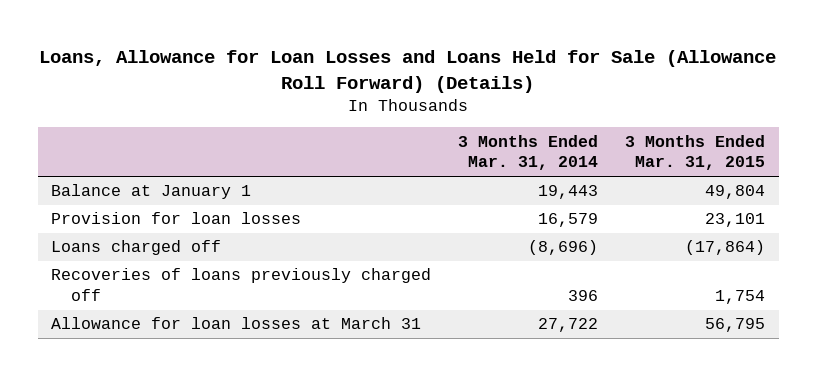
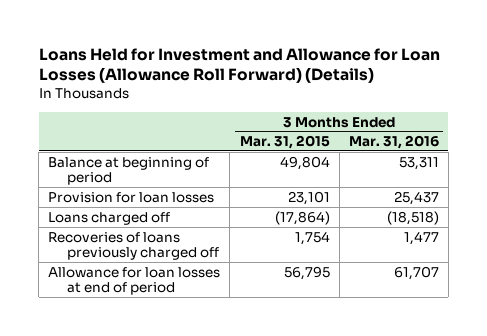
[39,50,777,93] Loans, Allowance for Loan Losses and Loans Held for Sale (Allowance Roll Forward) (Details) -> [38,47,440,84] Loans Held for Investment and Allowance for Loan Losses (Allowance Roll Forward) (Details)
[458,134,599,171] 3 Months Ended Mar. 31, 2014 -> none
none -> [348,135,439,150] Mar. 31, 2016
[51,184,252,200] Balance at January 1 -> [48,156,210,186] Balance at beginning of period
[51,317,422,330] Allowance for loan losses at March 31 -> [48,266,221,296] Allowance for loan losses at end of period

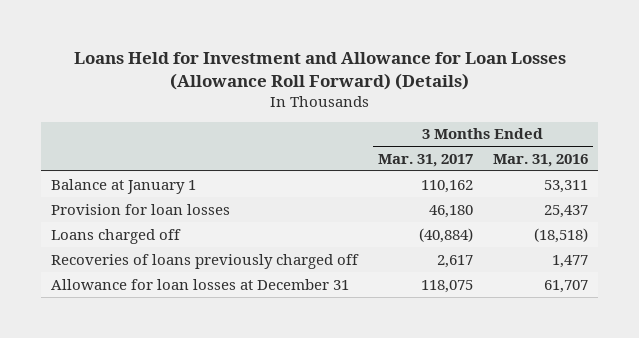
[239,135,330,150] Mar. 31, 2015 -> none
none -> [378,153,474,167] Mar. 31, 2017
[48,156,210,186] Balance at beginning of period -> [50,178,196,194] Balance at January 1
[48,266,221,296] Allowance for loan losses at end of period -> [50,278,349,290] Allowance for loan losses at December 31

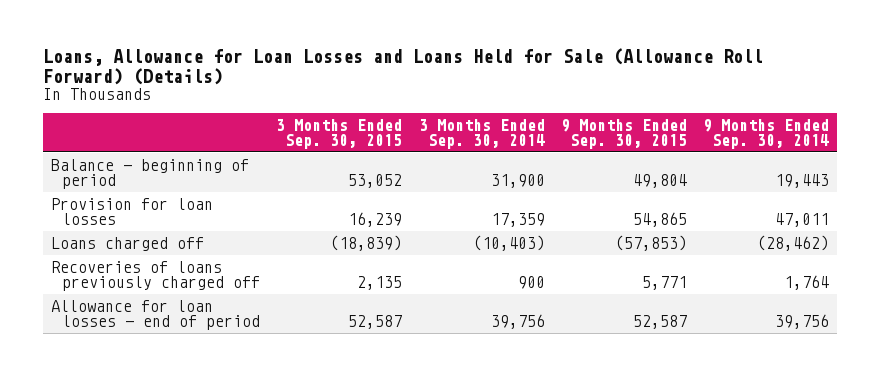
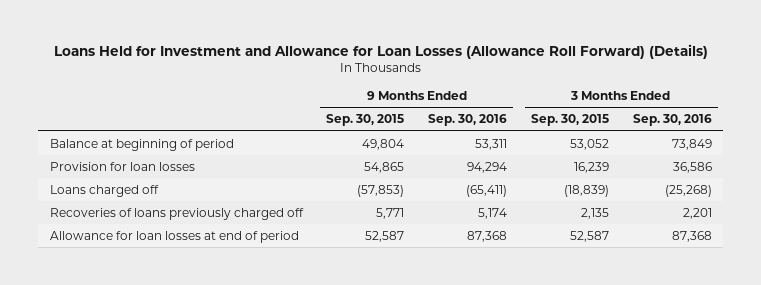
[42,47,763,85] Loans, Allowance for Loan Losses and Loans Held for Sale (Allowance Roll Forward) (Details) -> [53,44,708,60] Loans Held for Investment and Allowance for Loan Losses (Allowance Roll Forward) (Details)
[418,118,545,149] 3 Months Ended Sep. 30, 2014 -> none
[702,118,829,149] 9 Months Ended Sep. 30, 2014 -> none
none -> [428,114,508,127] Sep. 30, 2016
none -> [632,114,712,127] Sep. 30, 2016
[50,158,249,189] Balance - beginning of period -> [49,138,234,151] Balance at beginning of period
[50,299,261,330] Allowance for loan losses - end of period -> [49,230,299,243] Allowance for loan losses at end of period

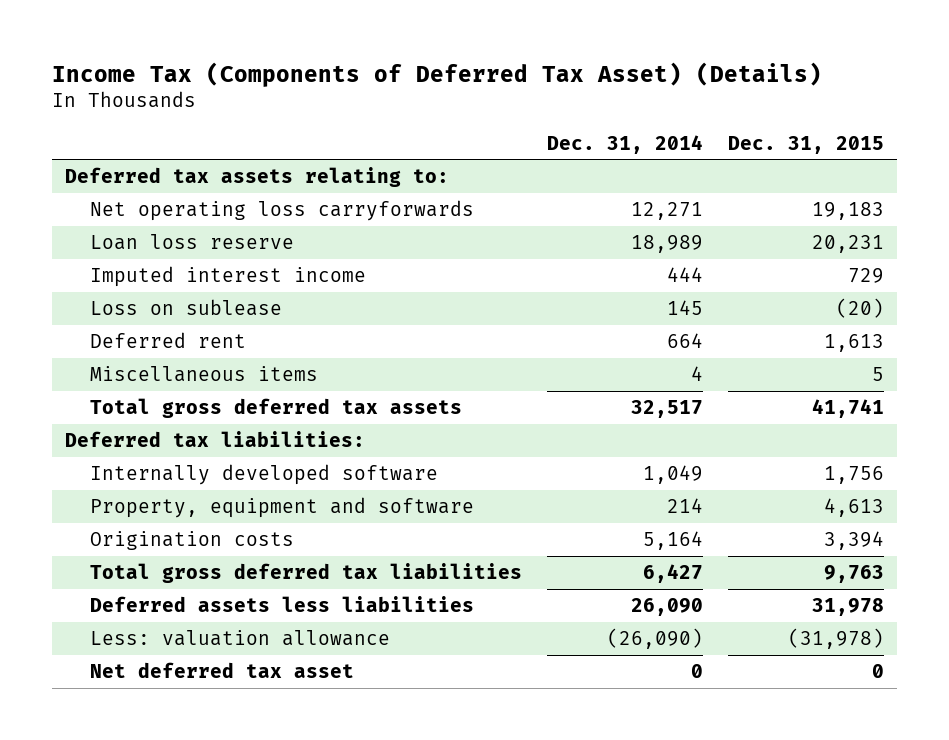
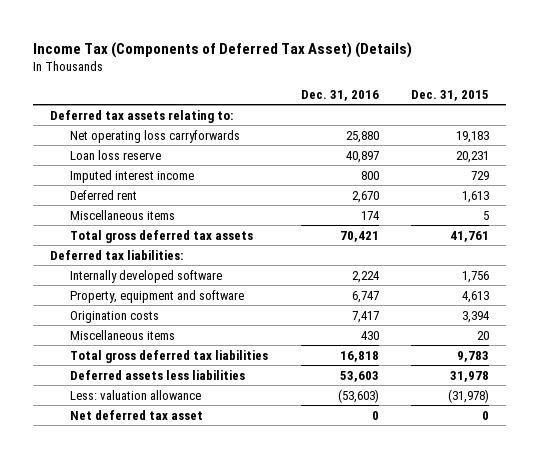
[547,134,704,154] Dec. 31, 2014 -> none
none -> [300,89,379,101] Dec. 31, 2016
[89,299,282,317] Loss on sublease -> none
[812,399,885,419] 41,741 -> [450,230,490,242] 41,761
none -> [70,329,176,340] Miscellaneous items
[824,565,885,584] 9,763 -> [457,350,490,362] 9,783

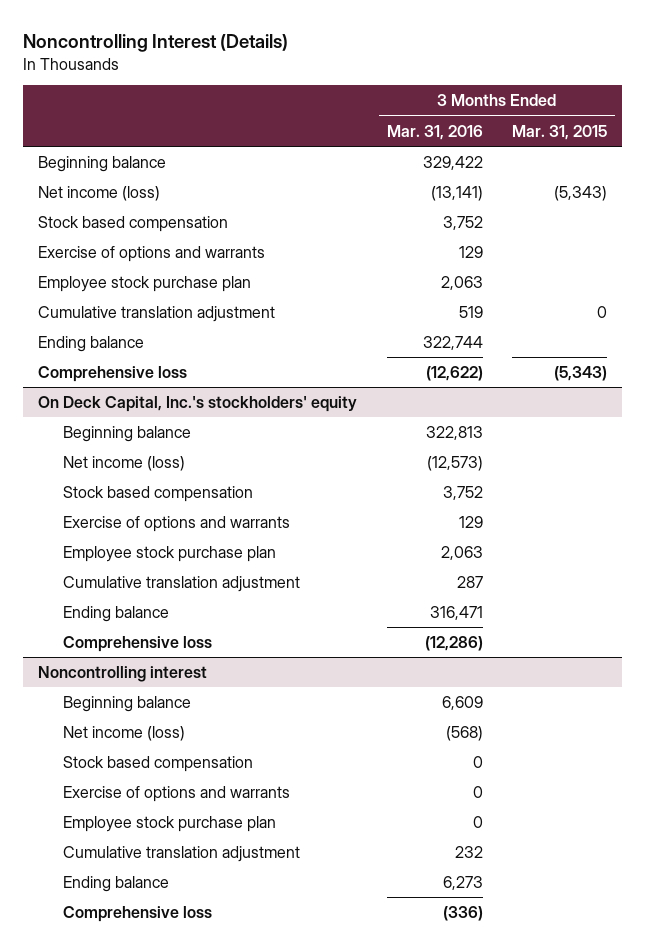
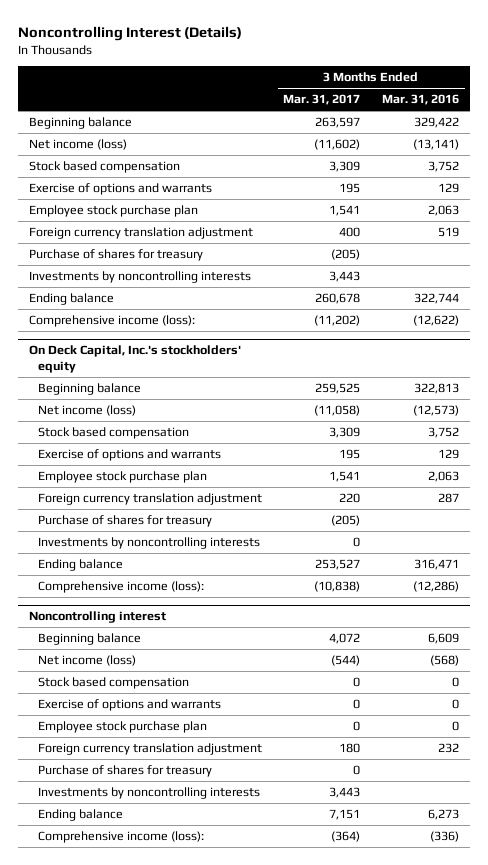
[512,124,608,140] Mar. 31, 2015 -> none
none -> [283,94,361,106] Mar. 31, 2017
[38,305,276,322] Cumulative translation adjustment -> [28,227,253,240] Foreign currency translation adjustment
none -> [28,249,203,262] Purchase of shares for treasury
none -> [28,271,251,284] Investments by noncontrolling interests
[38,365,188,382] Comprehensive loss -> [28,315,195,328] Comprehensive income (loss):
[63,575,301,592] Cumulative translation adjustment -> [37,493,262,506] Foreign currency translation adjustment
none -> [37,515,212,528] Purchase of shares for treasury
none -> [37,537,260,550] Investments by noncontrolling interests
[63,635,213,652] Comprehensive loss -> [37,581,204,594] Comprehensive income (loss):
[63,845,301,862] Cumulative translation adjustment -> [37,743,262,756] Foreign currency translation adjustment
none -> [37,765,212,778] Purchase of shares for treasury
none -> [37,787,260,800] Investments by noncontrolling interests
[63,905,213,922] Comprehensive loss -> [37,831,204,844] Comprehensive income (loss):

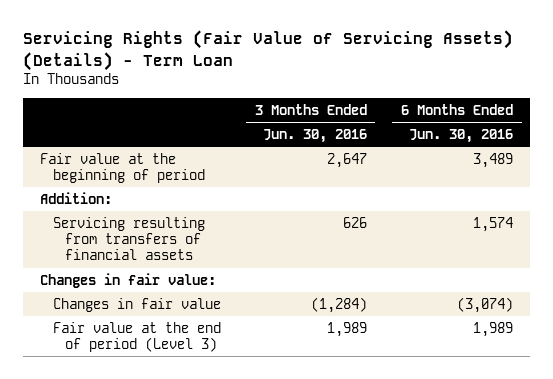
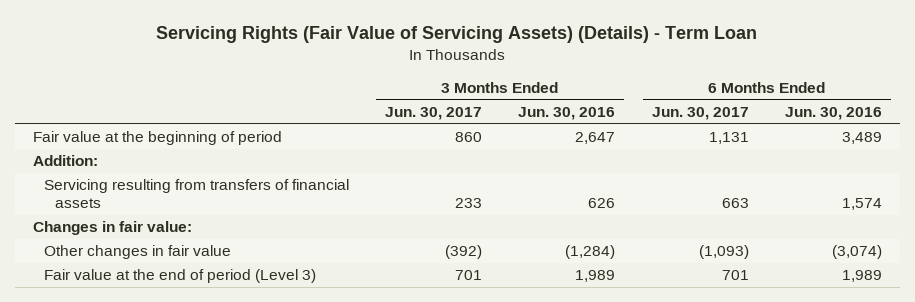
none -> [385,107,483,121] Jun. 30, 2017
none -> [651,107,749,121] Jun. 30, 2017
[52,297,221,312] Changes in fair value -> [43,245,231,260] Other changes in fair value

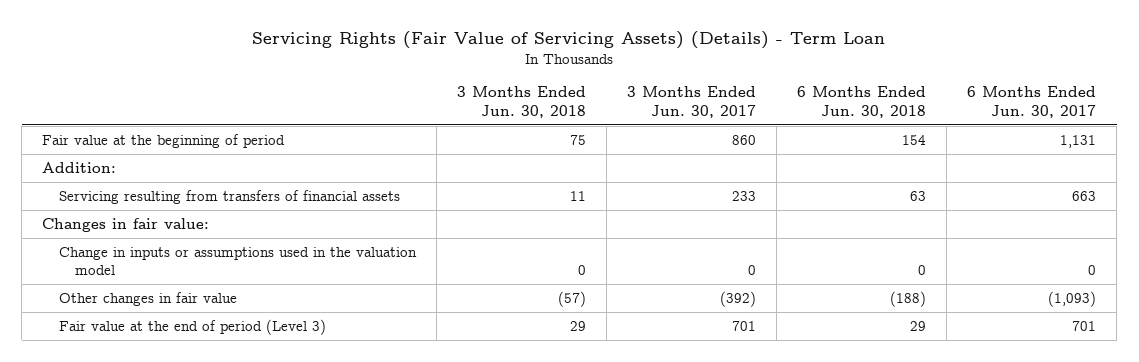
[518,107,616,121] Jun. 30, 2016 -> none
[784,107,882,121] Jun. 30, 2016 -> none
none -> [456,86,586,118] 3 Months Ended Jun. 30, 2018
none -> [797,86,927,118] 6 Months Ended Jun. 30, 2018
none -> [58,246,417,276] Change in inputs or assumptions used in the valuation model

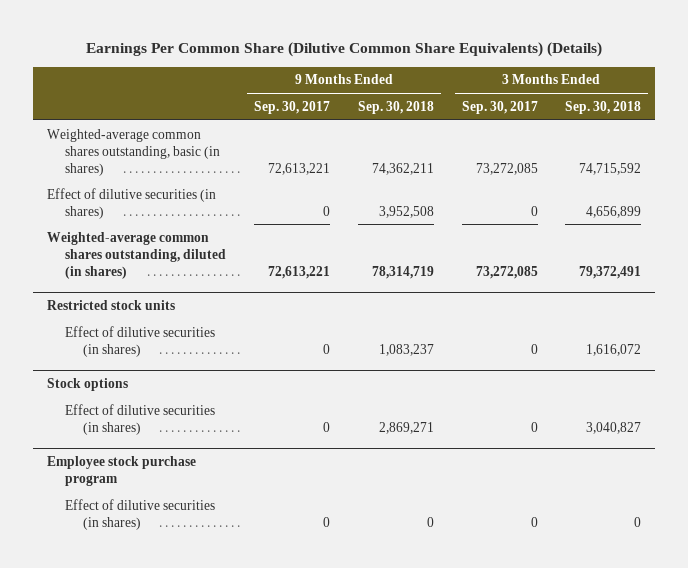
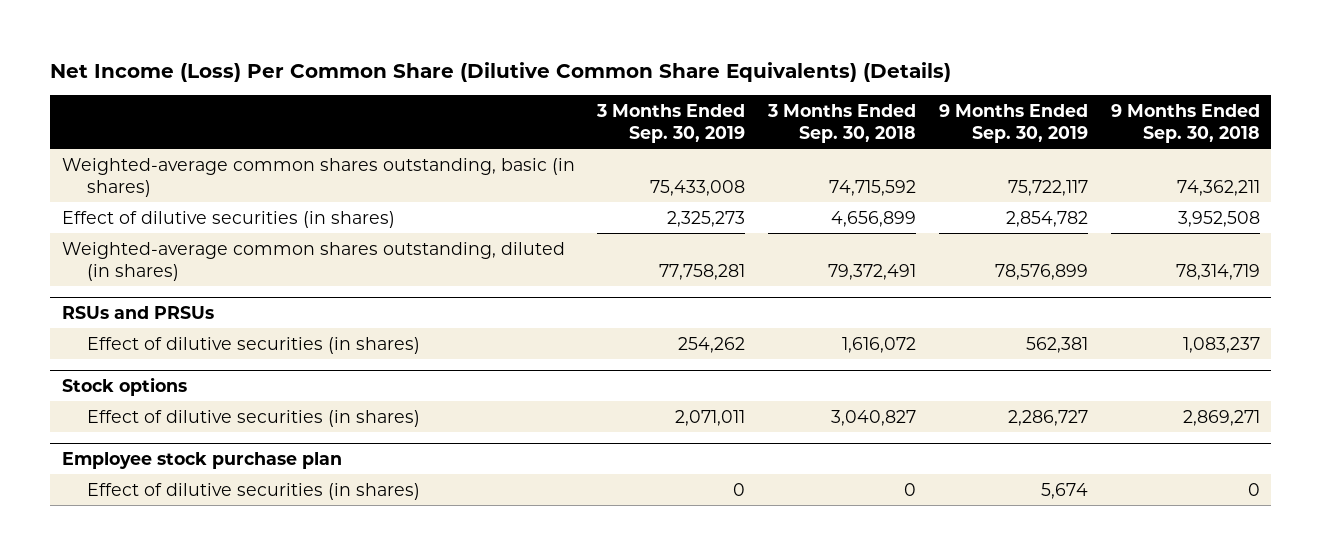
[86,42,603,58] Earnings Per Common Share (Dilutive Common Share Equivalents) (Details) -> [50,61,952,82] Net Income (Loss) Per Common Share (Dilutive Common Share Equivalents) (Details)
[253,100,330,114] Sep. 30, 2017 -> none
[461,100,538,114] Sep. 30, 2017 -> none
none -> [596,103,746,144] 3 Months Ended Sep. 30, 2019
none -> [938,103,1088,144] 9 Months Ended Sep. 30, 2019
[46,300,175,311] Restricted stock units -> [61,305,214,319] RSUs and PRSUs
[46,456,196,487] Employee stock purchase program -> [61,451,342,469] Employee stock purchase plan

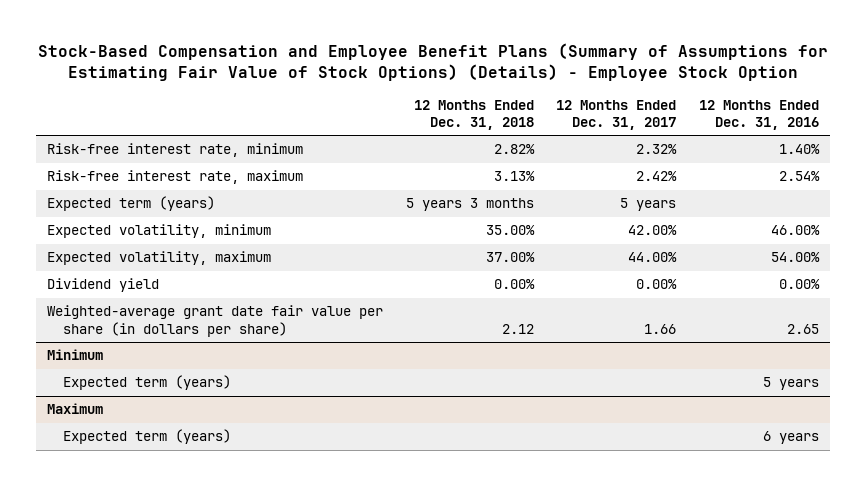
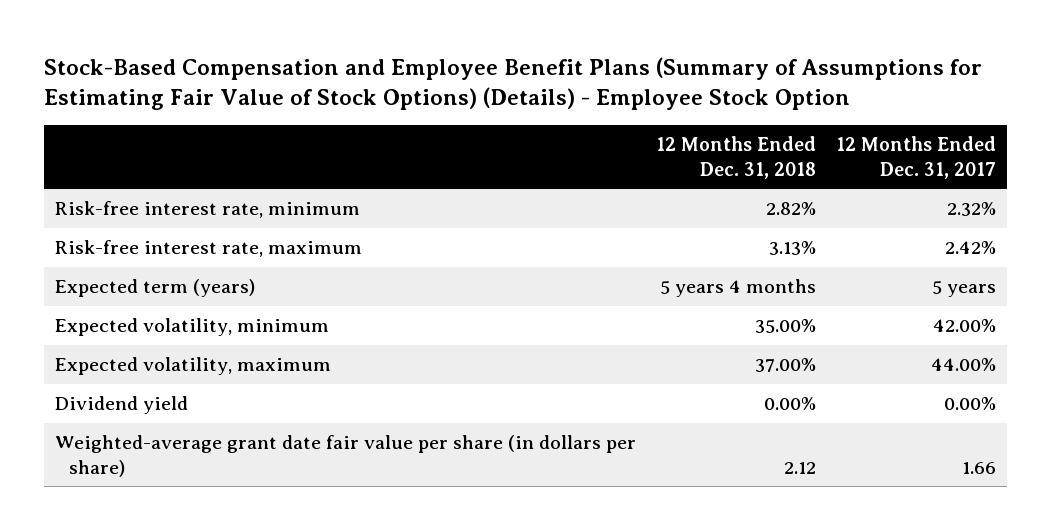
[698,99,819,130] 12 Months Ended Dec. 31, 2016 -> none
[405,198,534,212] 5 years 3 months -> [660,279,817,298] 5 years 4 months
[46,349,103,361] Minimum -> none
[63,375,232,391] Expected term (years) -> none
[46,403,103,415] Maximum -> none
[63,429,232,445] Expected term (years) -> none

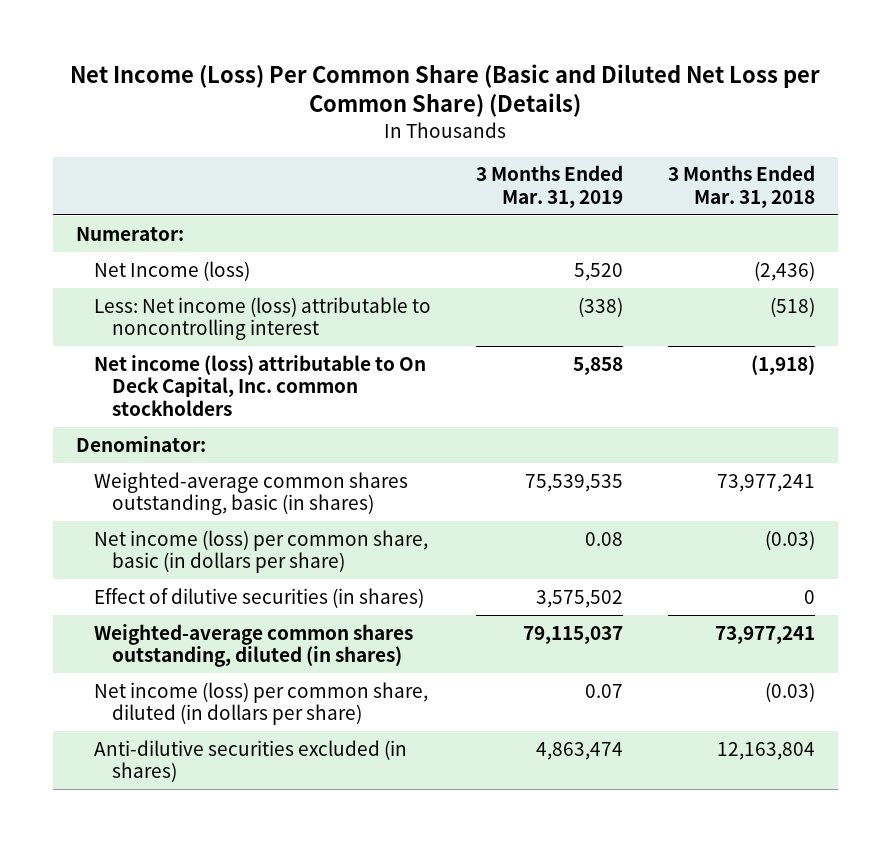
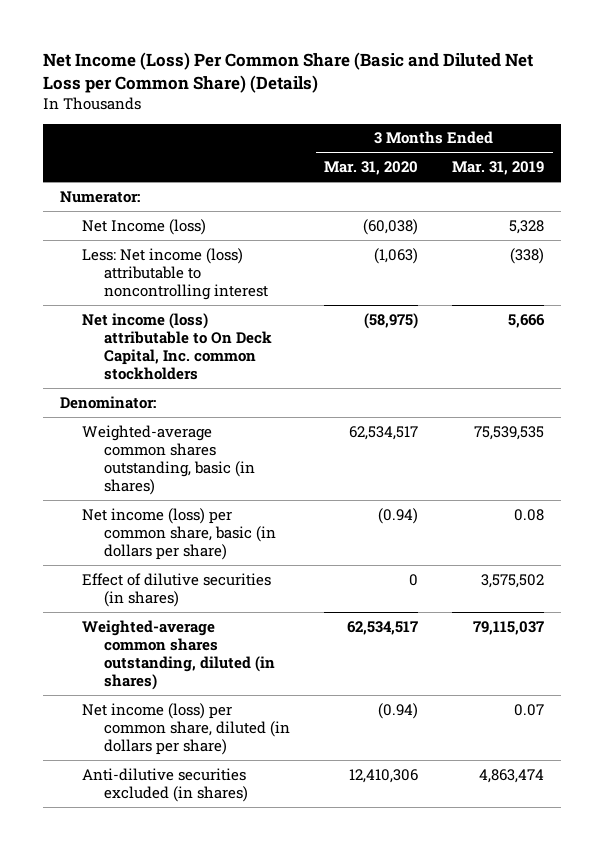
[668,165,816,208] 3 Months Ended Mar. 31, 2018 -> none
none -> [324,161,419,176] Mar. 31, 2020
[574,262,624,281] 5,520 -> [509,219,545,234] 5,328
[573,356,624,375] 5,858 -> [508,313,546,328] 5,666

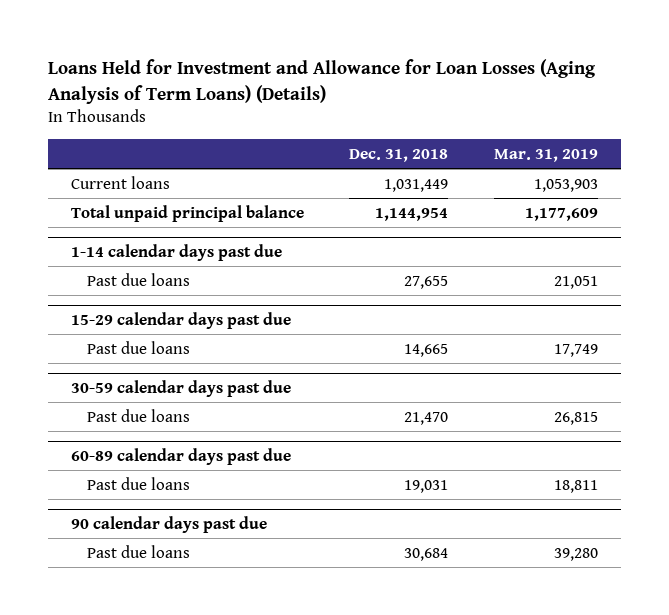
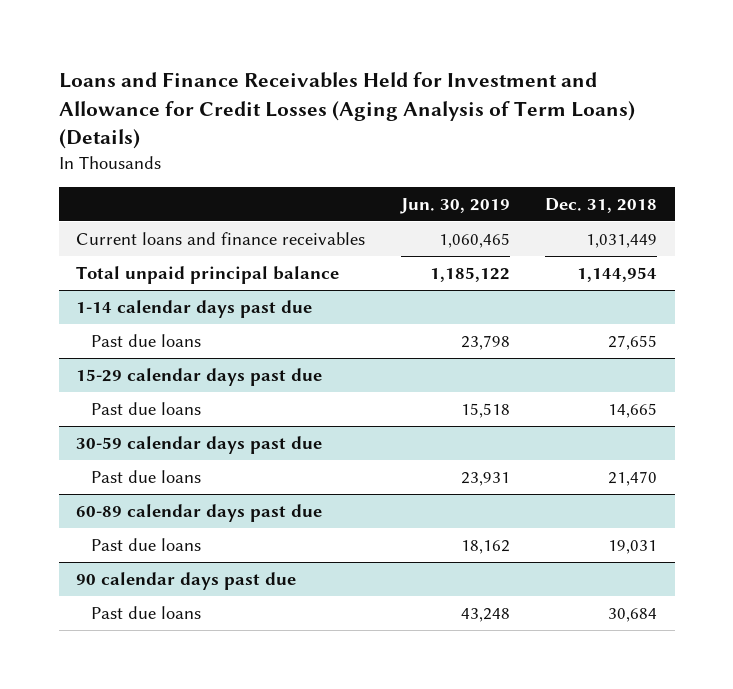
[47,58,596,104] Loans Held for Investment and Allowance for Loan Losses (Aging Analysis of Term Loans) (Details) -> [58,72,635,150] Loans and Finance Receivables Held for Investment and Allowance for Credit Losses (Aging Analysis of Term Loans) (Details)
[494,148,599,162] Mar. 31, 2019 -> none
none -> [399,197,510,214] Jun. 30, 2019
[70,175,170,189] Current loans -> [76,231,366,245] Current loans and finance receivables

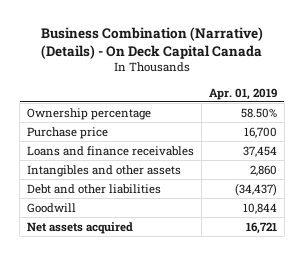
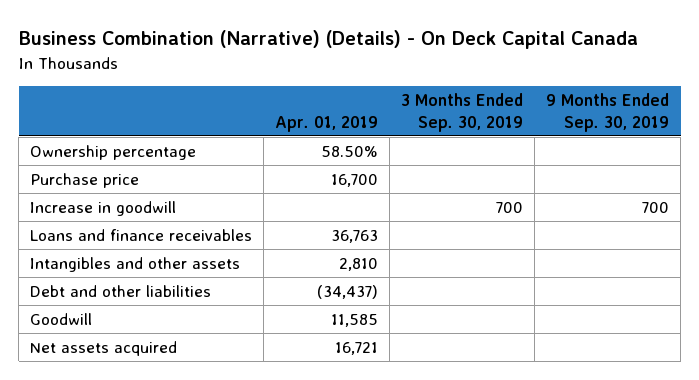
none -> [401,92,524,132] 3 Months Ended Sep. 30, 2019
none -> [546,92,670,132] 9 Months Ended Sep. 30, 2019
none -> [30,200,177,216] Increase in goodwill
[242,145,277,157] 37,454 -> [331,229,379,243] 36,763
[249,164,277,176] 2,860 -> [339,257,379,271] 2,810
[242,202,277,214] 10,844 -> [331,313,379,327] 11,585

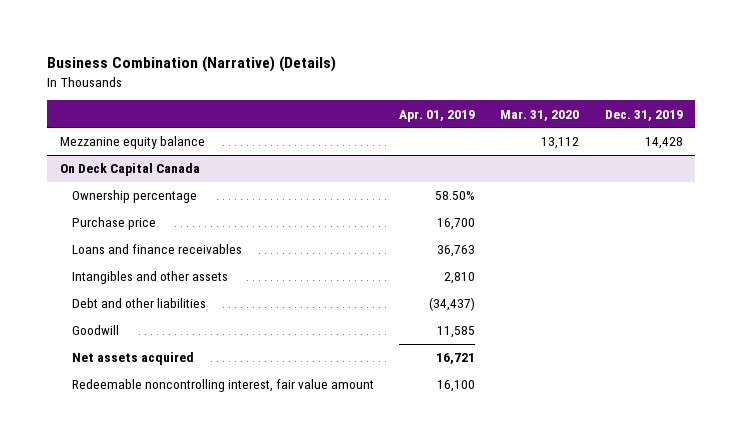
[18,30,638,50] Business Combination (Narrative) (Details) - On Deck Capital Canada -> [47,56,337,73] Business Combination (Narrative) (Details)
[401,92,524,132] 3 Months Ended Sep. 30, 2019 -> none
[546,92,670,132] 9 Months Ended Sep. 30, 2019 -> none
none -> [500,109,580,121] Mar. 31, 2020
none -> [604,109,683,121] Dec. 31, 2019
none -> [59,136,205,150] Mezzanine equity balance
none -> [59,163,200,177] On Deck Capital Canada
[30,200,177,216] Increase in goodwill -> none
none -> [72,379,375,393] Redeemable noncontrolling interest, fair value amount

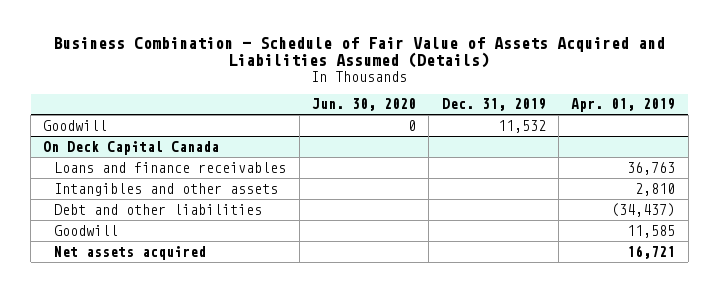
[47,56,337,73] Business Combination (Narrative) (Details) -> [53,36,666,69] Business Combination - Schedule of Fair Value of Assets Acquired and Liabilities Assumed (Details)
[500,109,580,121] Mar. 31, 2020 -> none
none -> [311,98,416,112] Jun. 30, 2020
[59,136,205,150] Mezzanine equity balance -> none
none -> [43,119,108,131] Goodwill
[72,190,198,204] Ownership percentage -> none
[72,217,157,231] Purchase price -> none
[72,379,375,393] Redeemable noncontrolling interest, fair value amount -> none

